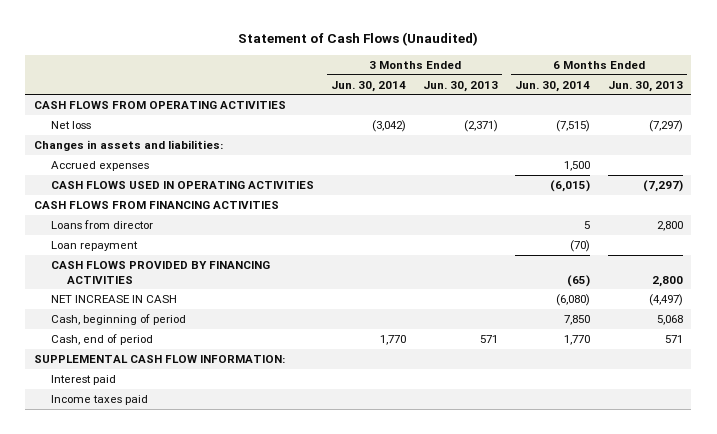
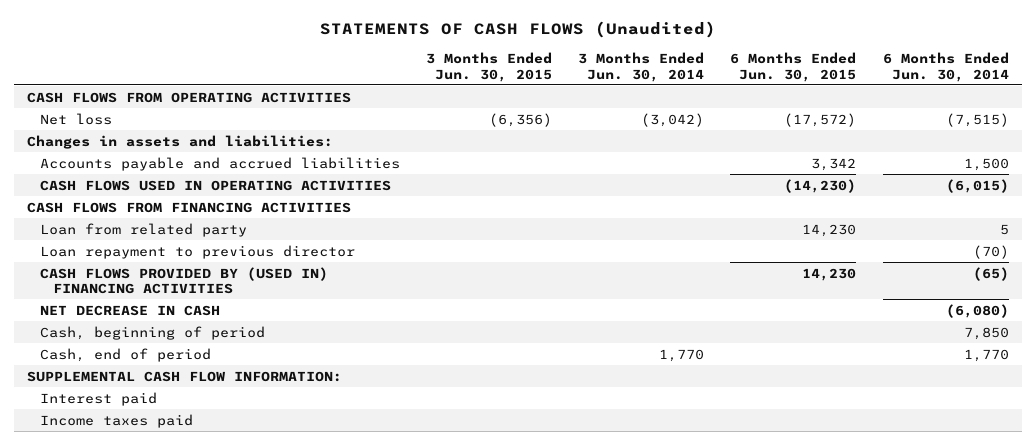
[238,32,479,47] Statement of Cash Flows (Unaudited) -> [319,21,716,39] STATEMENTS OF CASH FLOWS (Unaudited)
[423,80,499,92] Jun. 30, 2013 -> none
[607,80,683,92] Jun. 30, 2013 -> none
none -> [426,52,553,82] 3 Months Ended Jun. 30, 2015
none -> [730,52,857,82] 6 Months Ended Jun. 30, 2015
[50,160,149,171] Accrued expenses -> none
none -> [39,156,400,171] Accounts payable and accrued liabilities
[50,219,153,229] Loans from director -> none
none -> [39,222,247,237] Loan from related party
[50,240,138,251] Loan repayment -> [39,244,355,259] Loan repayment to previous director
[50,260,270,284] CASH FLOWS PROVIDED BY FINANCING ACTIVITIES -> [39,266,328,294] CASH FLOWS PROVIDED BY (USED IN) FINANCING ACTIVITIES
[50,294,177,303] NET INCREASE IN CASH -> [39,304,220,316] NET DECREASE IN CASH

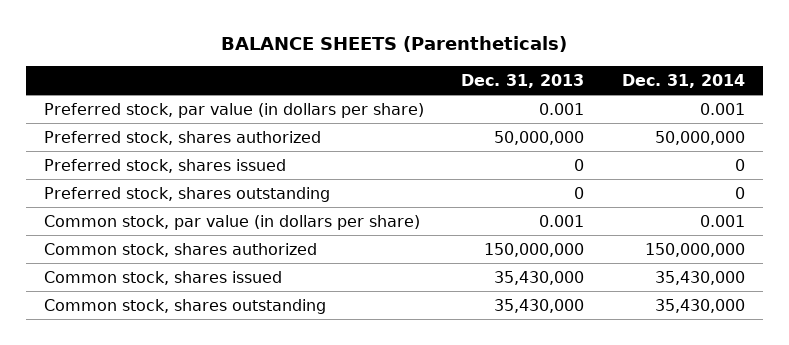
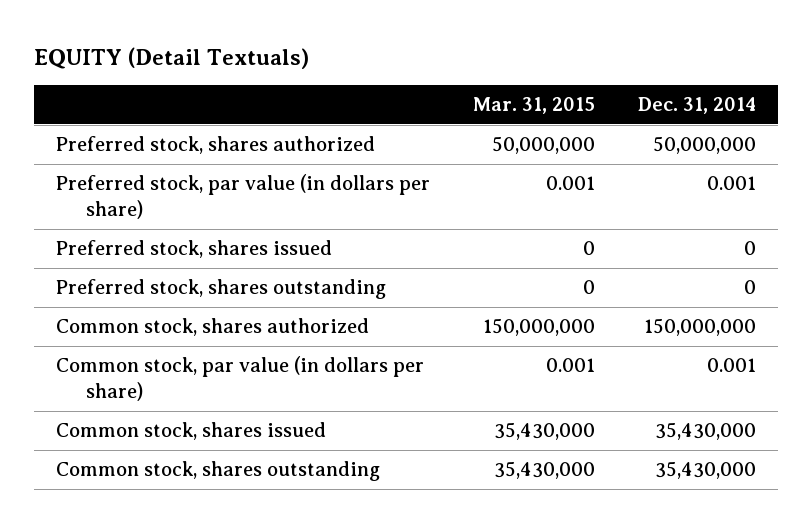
[221,36,568,53] BALANCE SHEETS (Parentheticals) -> [34,46,310,69] EQUITY (Detail Textuals)
[461,73,585,88] Dec. 31, 2013 -> none
none -> [473,96,596,114] Mar. 31, 2015
[44,102,425,118] Preferred stock, par value (in dollars per share) -> [55,174,430,219] Preferred stock, par value (in dollars per share)
[44,214,421,230] Common stock, par value (in dollars per share) -> [55,356,424,401] Common stock, par value (in dollars per share)

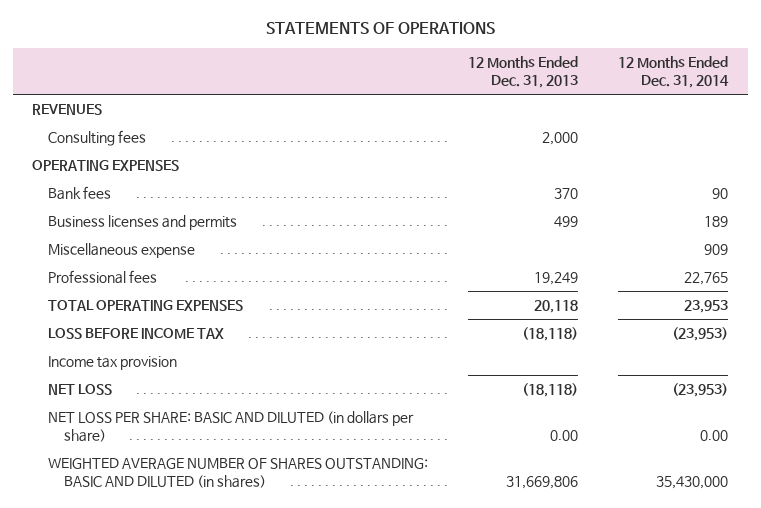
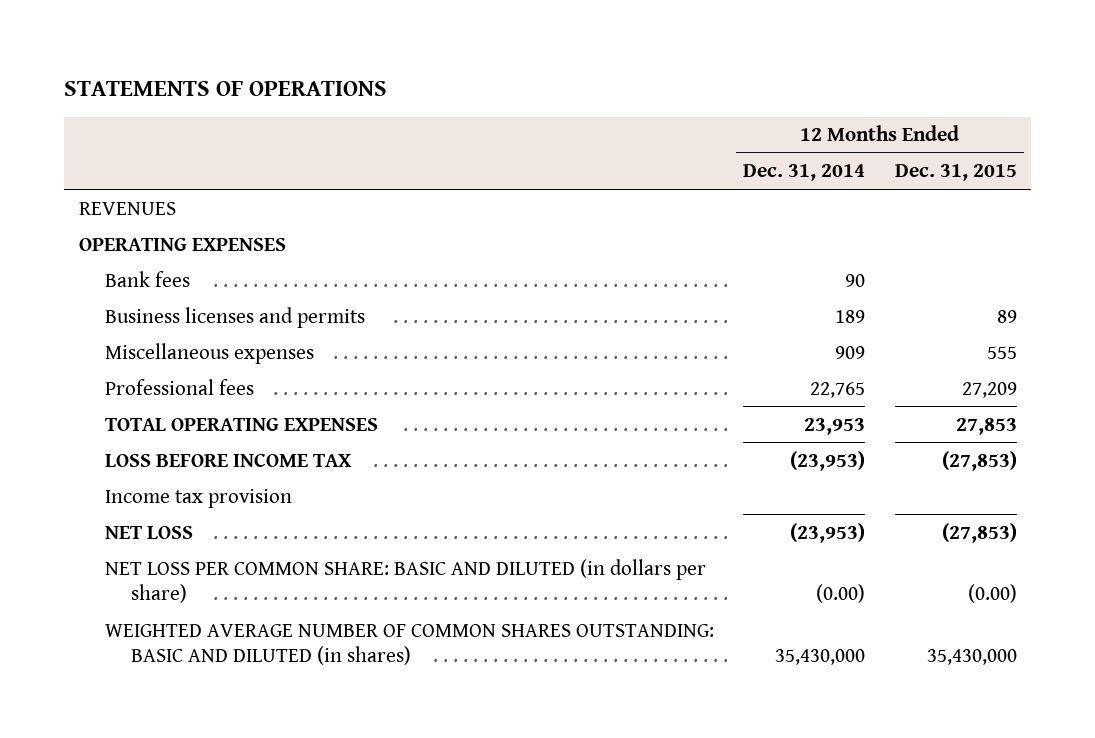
[468,56,579,89] 12 Months Ended Dec. 31, 2013 -> none
none -> [894,164,1017,182] Dec. 31, 2015
[48,130,147,147] Consulting fees -> none
[48,243,196,259] Miscellaneous expense -> [104,342,314,364] Miscellaneous expenses
[48,411,415,442] NET LOSS PER SHARE: BASIC AND DILUTED (in dollars per share) -> [104,558,706,604] NET LOSS PER COMMON SHARE: BASIC AND DILUTED (in dollars per share)
[700,429,729,441] 0.00 -> [816,584,866,604] (0.00)
[48,458,429,488] WEIGHTED AVERAGE NUMBER OF SHARES OUTSTANDING: BASIC AND DILUTED (in shares) -> [104,623,714,666] WEIGHTED AVERAGE NUMBER OF COMMON SHARES OUTSTANDING: BASIC AND DILUTED (in shares)

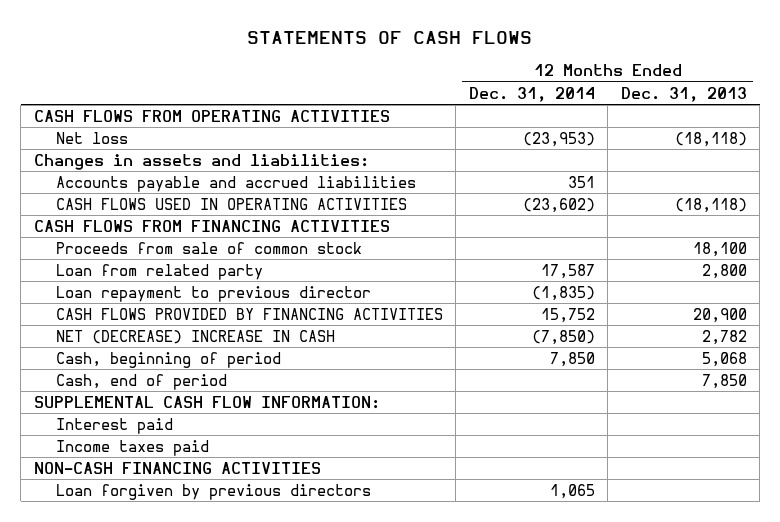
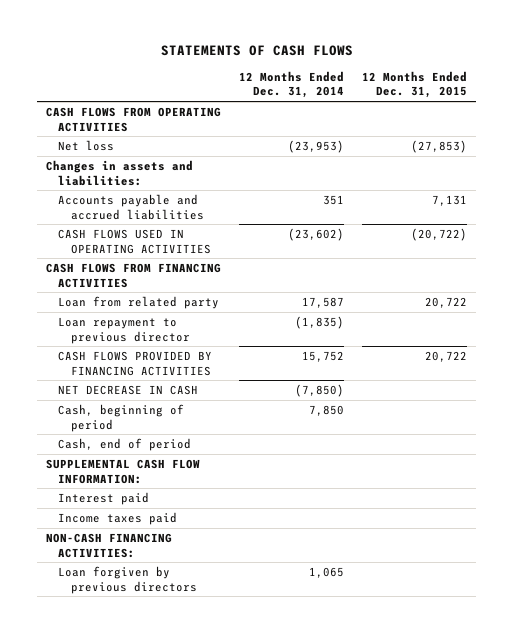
[620,86,747,102] Dec. 31, 2013 -> none
none -> [362,70,468,99] 12 Months Ended Dec. 31, 2015
[55,241,362,254] Proceeds from sale of common stock -> none
[55,329,335,344] NET (DECREASE) INCREASE IN CASH -> [58,384,199,395] NET DECREASE IN CASH
[33,461,321,474] NON-CASH FINANCING ACTIVITIES -> [46,532,173,558] NON-CASH FINANCING ACTIVITIES:

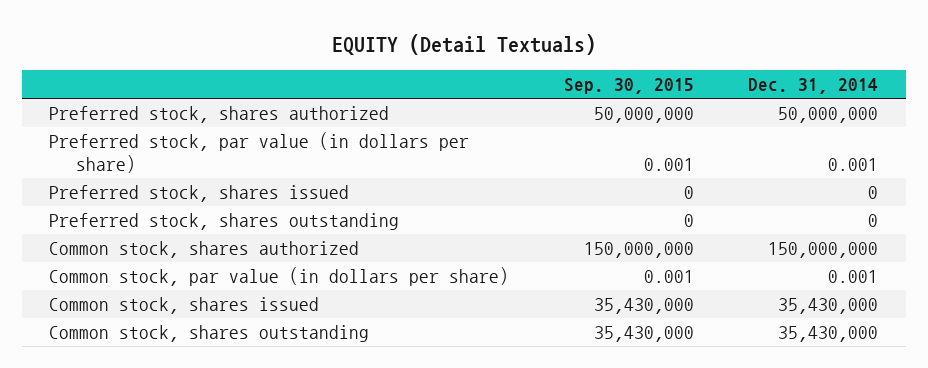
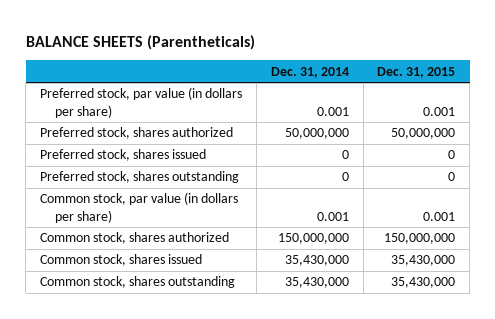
[331,34,596,56] EQUITY (Detail Textuals) -> [25,34,255,50] BALANCE SHEETS (Parentheticals)
[563,77,694,94] Sep. 30, 2015 -> none
none -> [377,66,456,78] Dec. 31, 2015
[49,106,390,124] Preferred stock, shares authorized -> [40,127,234,140] Preferred stock, shares authorized
[49,241,360,259] Common stock, shares authorized -> [40,232,230,245] Common stock, shares authorized

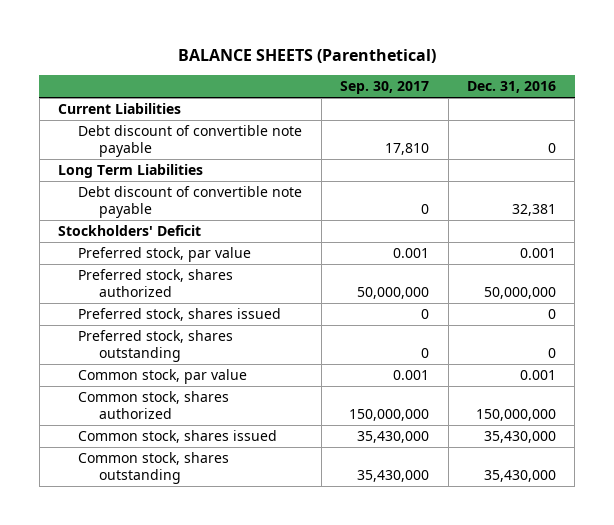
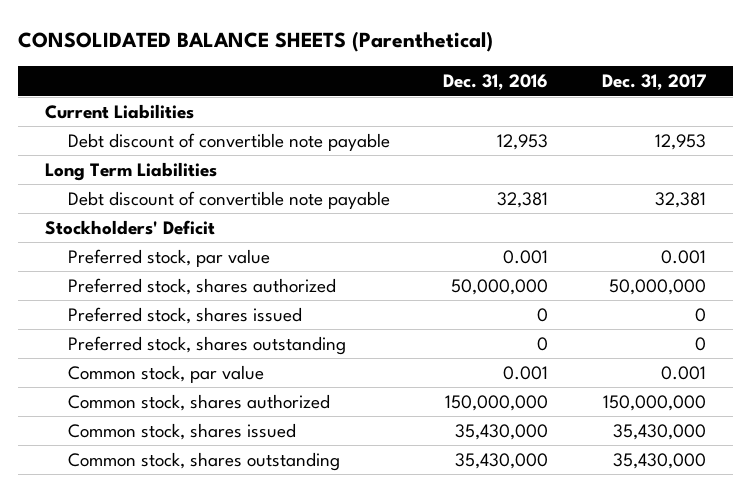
[178,49,437,64] BALANCE SHEETS (Parenthetical) -> [18,31,494,53] CONSOLIDATED BALANCE SHEETS (Parenthetical)
[340,81,430,95] Sep. 30, 2017 -> none
none -> [601,74,706,91] Dec. 31, 2017
[547,142,556,153] 0 -> [497,133,549,150] 12,953

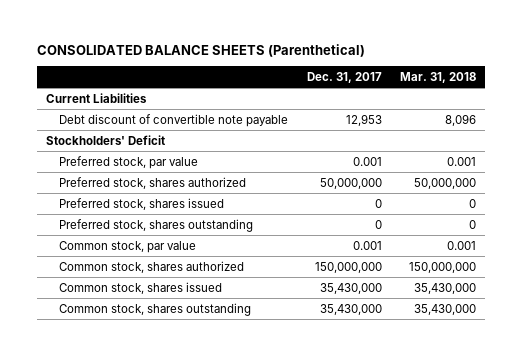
[443,74,549,91] Dec. 31, 2016 -> none
none -> [400,71,477,83] Mar. 31, 2018
[44,161,217,181] Long Term Liabilities -> none
[67,190,390,209] Debt discount of convertible note payable -> none

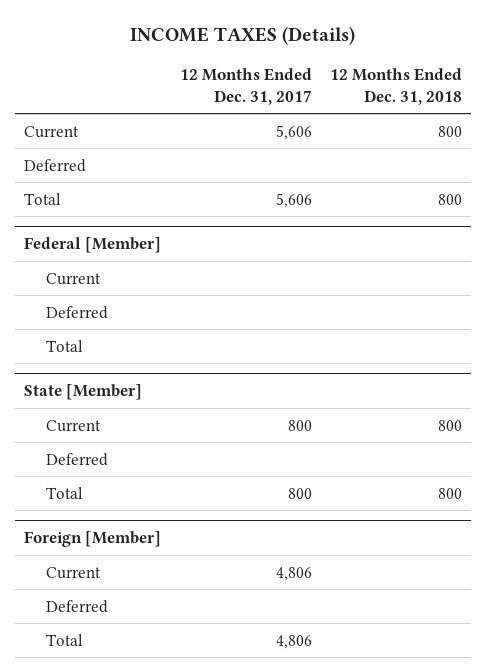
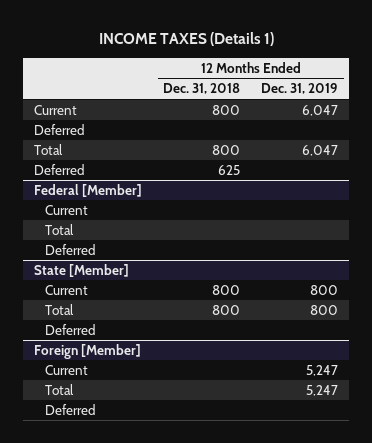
[130,26,356,46] INCOME TAXES (Details) -> [98,32,274,47] INCOME TAXES (Details 1)
[179,68,312,105] 12 Months Ended Dec. 31, 2017 -> none
none -> [261,83,339,95] Dec. 31, 2019
none -> [33,164,85,176] Deferred
[45,305,108,319] Deferred -> [45,244,97,256] Deferred
[45,452,108,466] Deferred -> [45,324,97,336] Deferred
[45,599,108,613] Deferred -> [45,404,97,416] Deferred

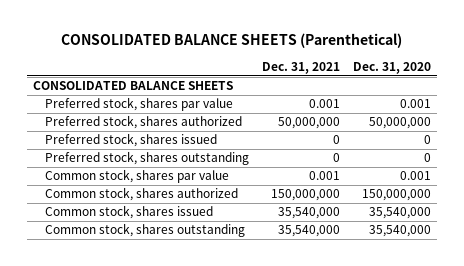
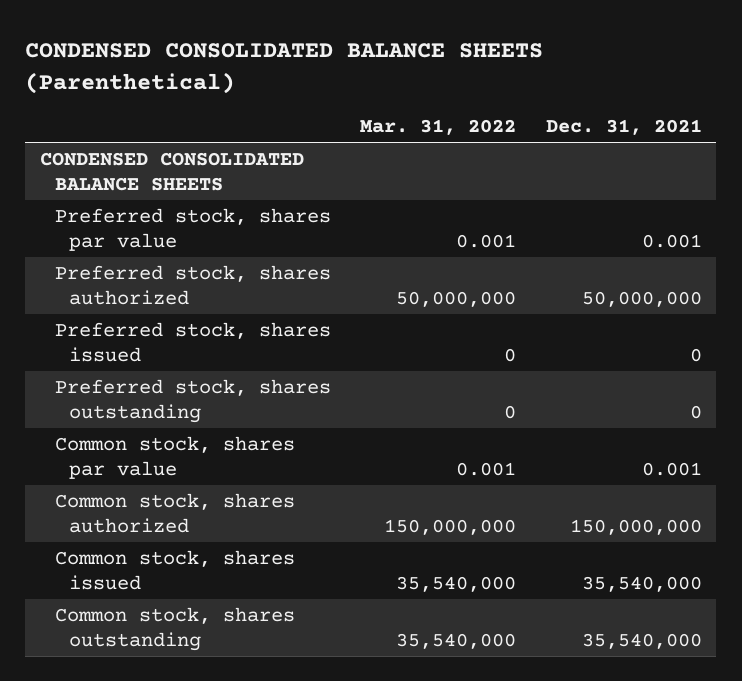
[60,33,402,49] CONSOLIDATED BALANCE SHEETS (Parenthetical) -> [25,43,544,95] CONDENSED CONSOLIDATED BALANCE SHEETS (Parenthetical)
[352,61,431,74] Dec. 31, 2020 -> none
none -> [360,118,517,135] Mar. 31, 2022
[33,81,234,91] CONSOLIDATED BALANCE SHEETS -> [40,152,305,191] CONDENSED CONSOLIDATED BALANCE SHEETS

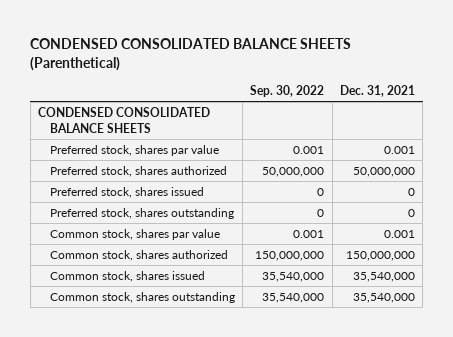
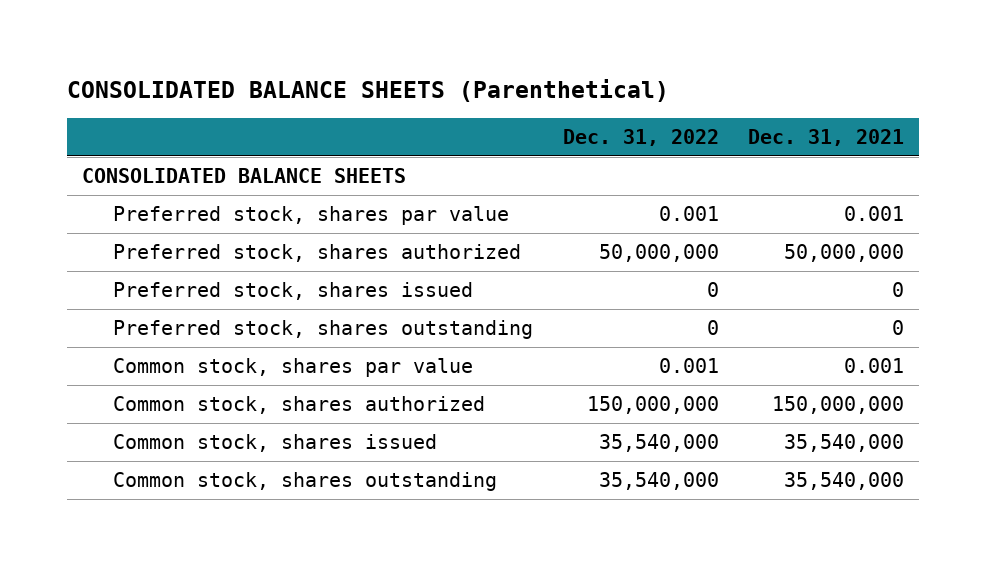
[30,37,352,71] CONDENSED CONSOLIDATED BALANCE SHEETS (Parenthetical) -> [67,79,670,103] CONSOLIDATED BALANCE SHEETS (Parenthetical)
[250,85,325,98] Sep. 30, 2022 -> none
none -> [562,129,719,147] Dec. 31, 2022
[37,106,210,133] CONDENSED CONSOLIDATED BALANCE SHEETS -> [82,168,407,184] CONSOLIDATED BALANCE SHEETS

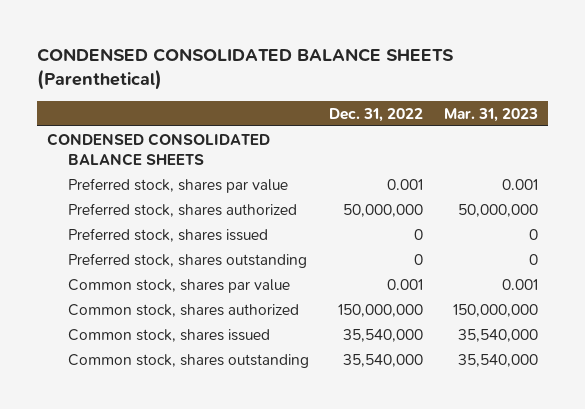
[67,79,670,103] CONSOLIDATED BALANCE SHEETS (Parenthetical) -> [37,48,455,91] CONDENSED CONSOLIDATED BALANCE SHEETS (Parenthetical)
[748,129,905,147] Dec. 31, 2021 -> none
none -> [443,107,538,122] Mar. 31, 2023
[82,168,407,184] CONSOLIDATED BALANCE SHEETS -> [47,132,271,166] CONDENSED CONSOLIDATED BALANCE SHEETS

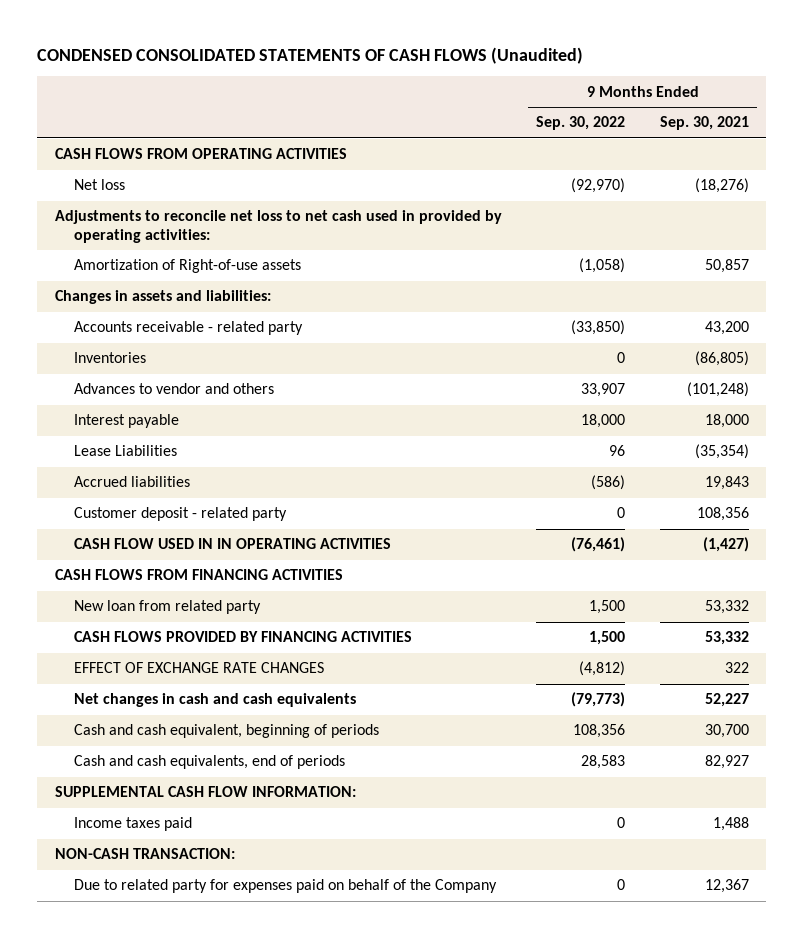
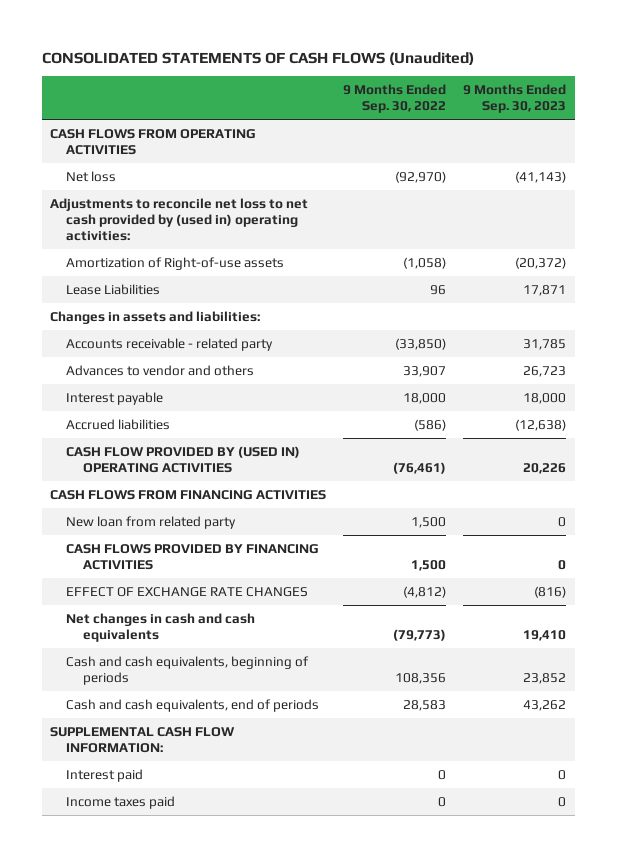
[37,47,584,65] CONDENSED CONSOLIDATED STATEMENTS OF CASH FLOWS (Unaudited) -> [41,51,474,65] CONSOLIDATED STATEMENTS OF CASH FLOWS (Unaudited)
[659,116,749,131] Sep. 30, 2021 -> none
none -> [463,84,567,114] 9 Months Ended Sep. 30, 2023
[54,210,502,244] Adjustments to reconcile net loss to net cash used in provided by operating activities: -> [50,197,309,241] Adjustments to reconcile net loss to net cash provided by (used in) operating activities:
[74,445,178,457] Lease Liabilities -> [66,283,161,295] Lease Liabilities
[74,352,147,364] Inventories -> none
[74,507,288,522] Customer deposit - related party -> none
[74,538,392,550] CASH FLOW USED IN IN OPERATING ACTIVITIES -> [66,445,301,473] CASH FLOW PROVIDED BY (USED IN) OPERATING ACTIVITIES
[74,724,380,739] Cash and cash equivalent, beginning of periods -> [66,655,310,685] Cash and cash equivalents, beginning of periods
none -> [66,768,144,782] Interest paid
[54,848,235,860] NON-CASH TRANSACTION: -> none
[74,879,498,894] Due to related party for expenses paid on behalf of the Company -> none

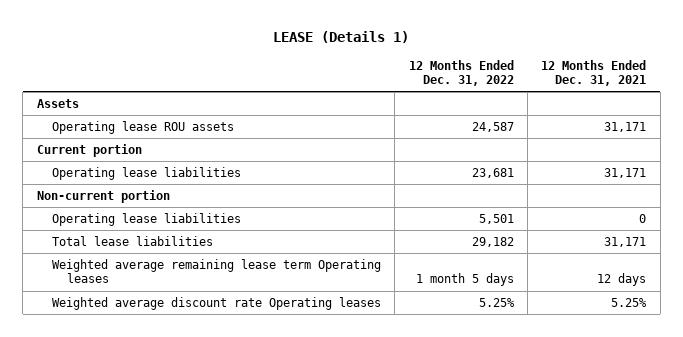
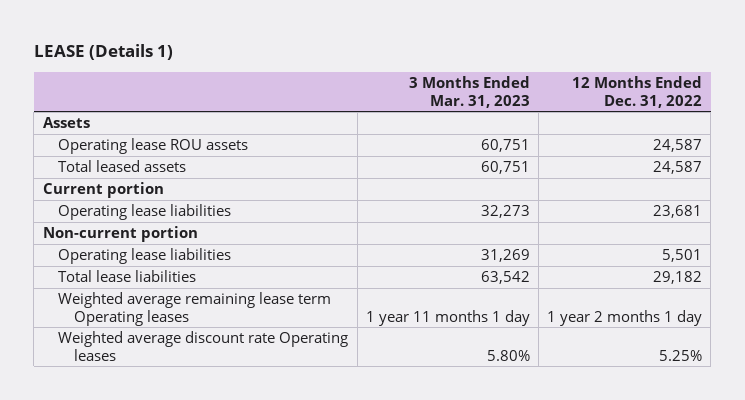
[541,59,647,87] 12 Months Ended Dec. 31, 2021 -> none
none -> [408,76,530,108] 3 Months Ended Mar. 31, 2023
none -> [58,160,187,173] Total leased assets
[415,273,514,287] 1 month 5 days -> [547,309,703,326] 1 year 2 months 1 day

